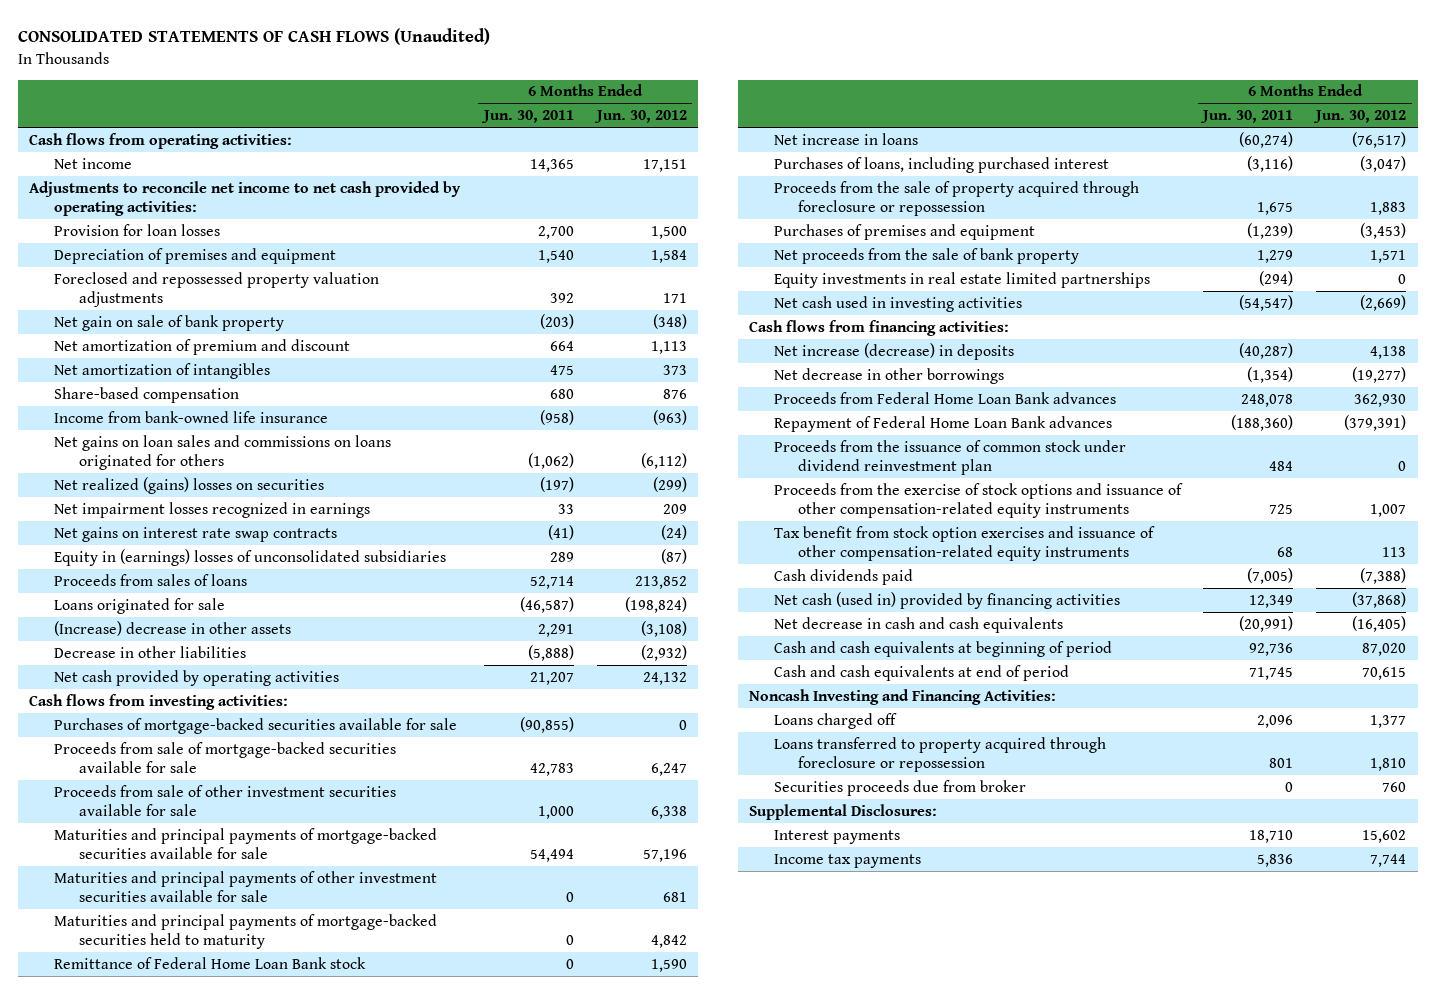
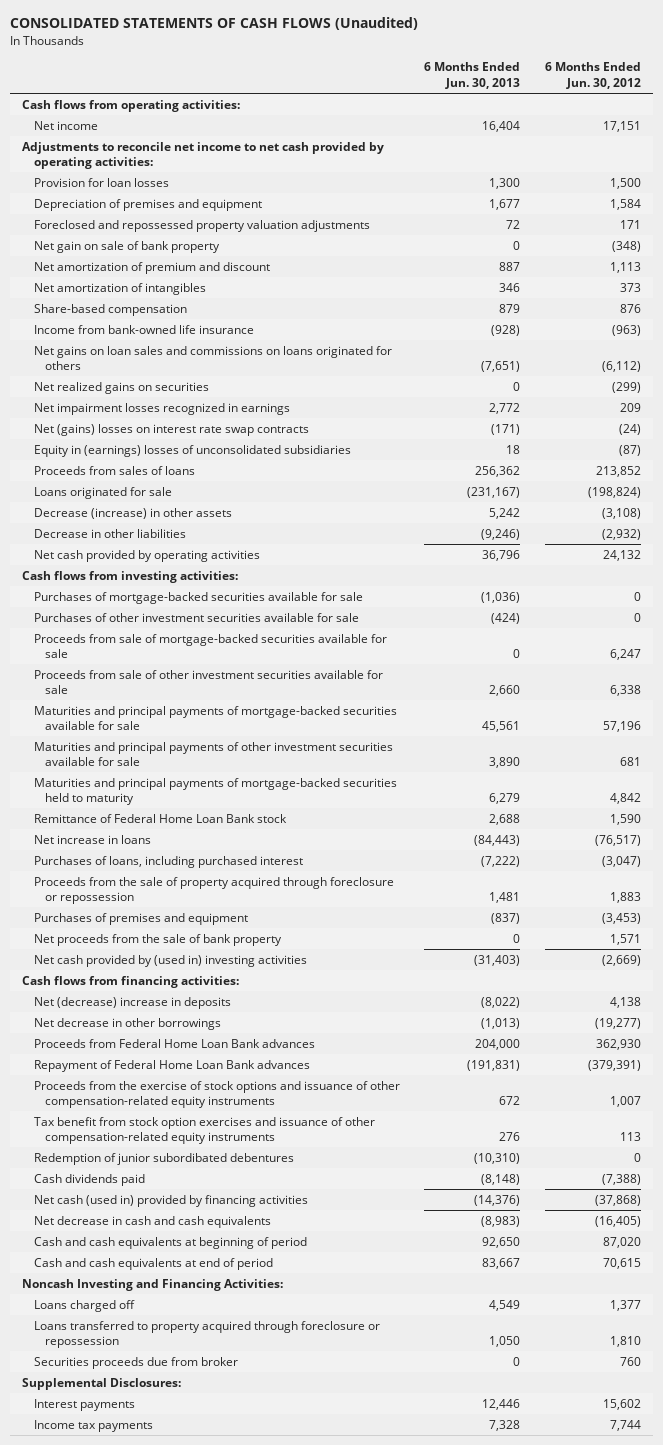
[480,110,574,124] Jun. 30, 2011 -> none
none -> [424,62,521,89] 6 Months Ended Jun. 30, 2013
[54,476,325,494] Net realized (gains) losses on securities -> [33,381,209,394] Net realized gains on securities
[54,526,338,542] Net gains on interest rate swap contracts -> [33,423,309,436] Net (gains) losses on interest rate swap contracts
[54,620,292,636] (Increase) decrease in other assets -> [33,507,232,519] Decrease (increase) in other assets
none -> [33,612,359,622] Purchases of other investment securities available for sale
[773,271,1150,288] Equity investments in real estate limited partnerships -> none
[773,295,1022,312] Net cash used in investing activities -> [33,954,307,967] Net cash provided by (used in) investing activities
[773,342,1014,360] Net increase (decrease) in deposits -> [33,996,231,1009] Net (decrease) increase in deposits
[773,439,1126,476] Proceeds from the issuance of common stock under dividend reinvestment plan -> none
none -> [33,1152,294,1165] Redemption of junior subordibated debentures

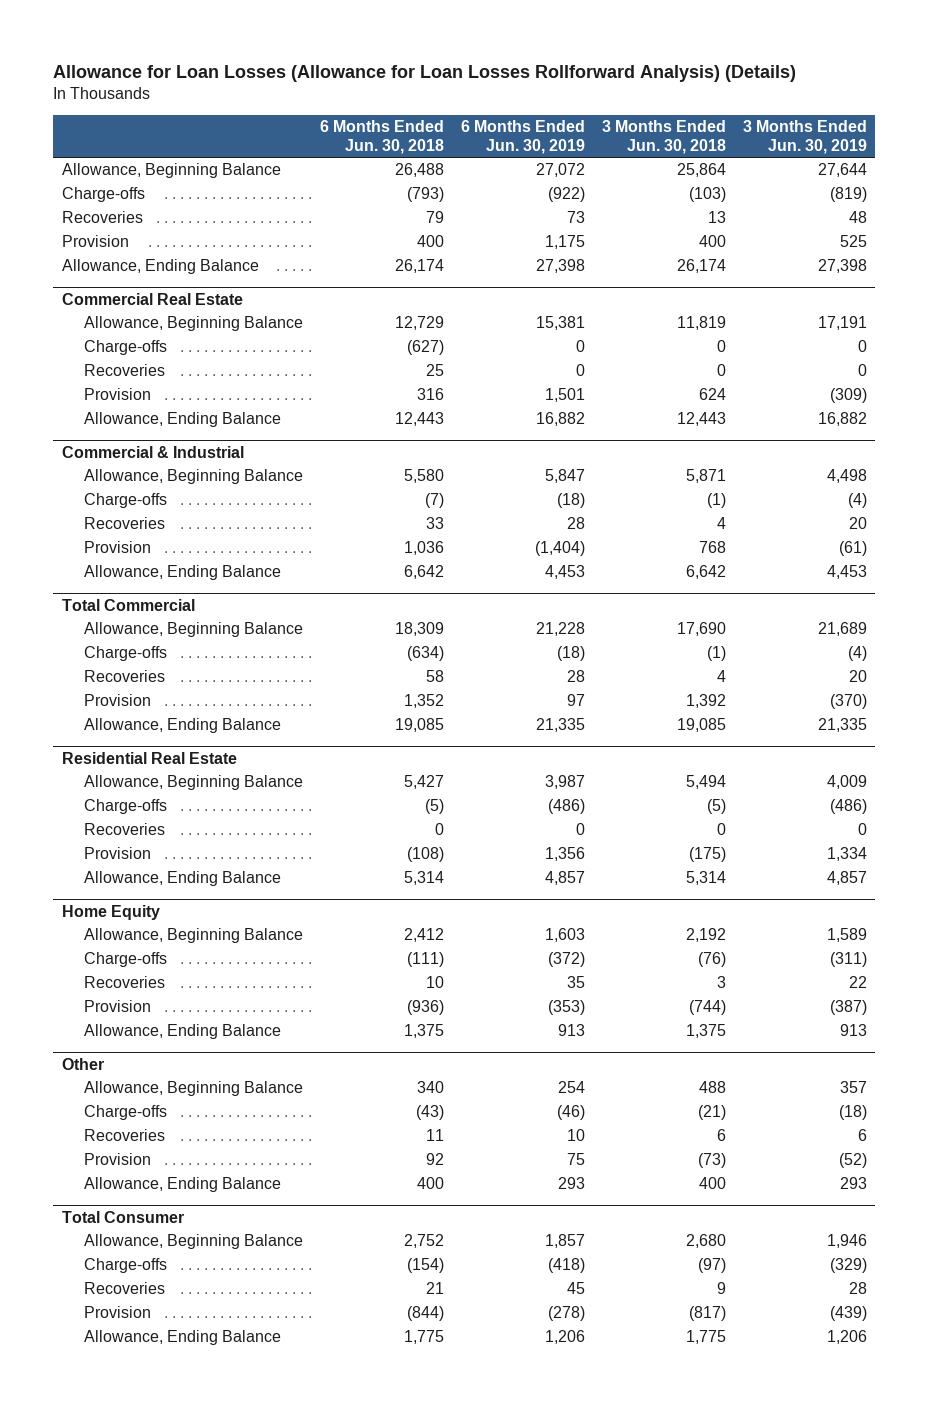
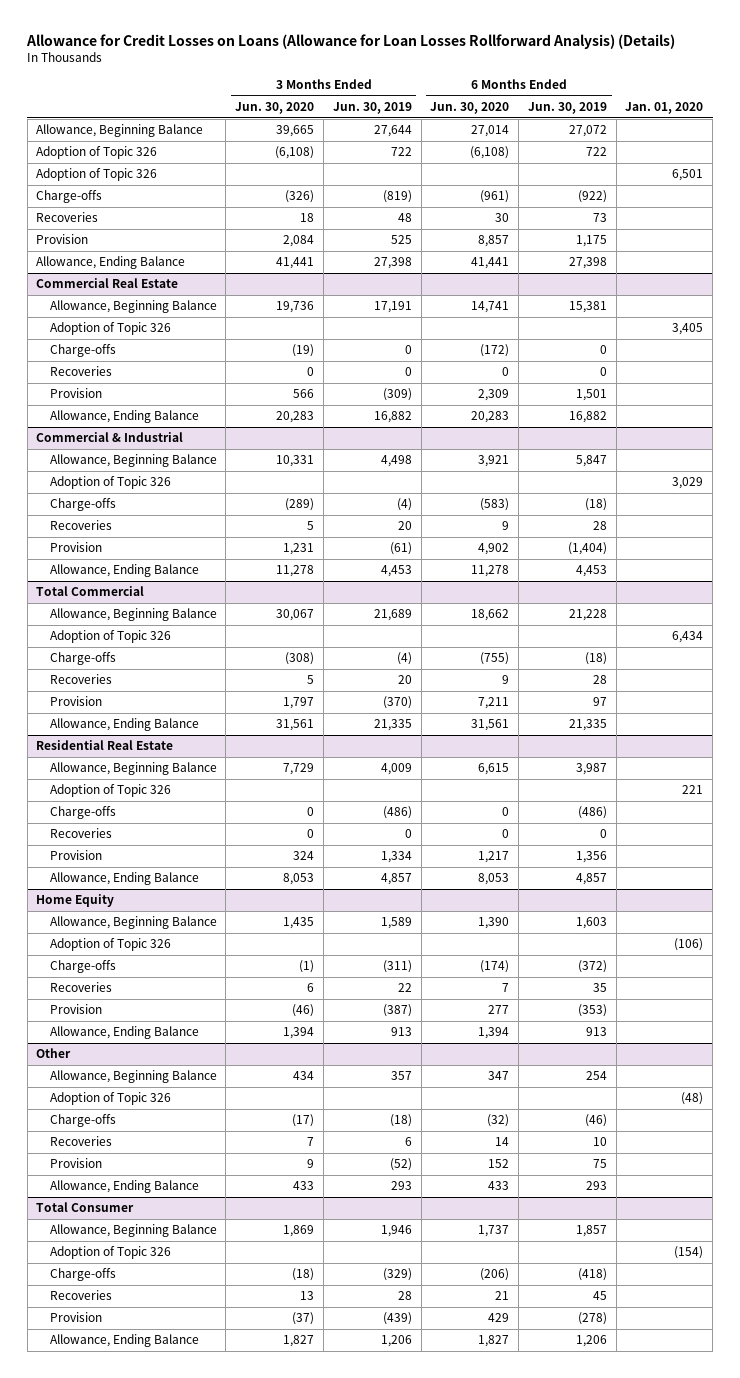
[53,64,797,82] Allowance for Loan Losses (Allowance for Loan Losses Rollforward Analysis) (Details) -> [26,33,676,49] Allowance for Credit Losses on Loans (Allowance for Loan Losses Rollforward Analysis) (Details)
[320,120,445,154] 6 Months Ended Jun. 30, 2018 -> none
[601,120,726,154] 3 Months Ended Jun. 30, 2018 -> none
none -> [235,102,315,115] Jun. 30, 2020
none -> [430,102,510,115] Jun. 30, 2020
none -> [625,102,704,115] Jan. 01, 2020
none -> [36,146,158,160] Adoption of Topic 326
none -> [36,168,158,182] Adoption of Topic 326
none -> [49,322,171,336] Adoption of Topic 326
none -> [49,476,171,490] Adoption of Topic 326
none -> [49,630,171,644] Adoption of Topic 326
none -> [49,784,171,798] Adoption of Topic 326
none -> [49,938,171,952] Adoption of Topic 326
none -> [49,1092,171,1106] Adoption of Topic 326
none -> [49,1246,171,1260] Adoption of Topic 326

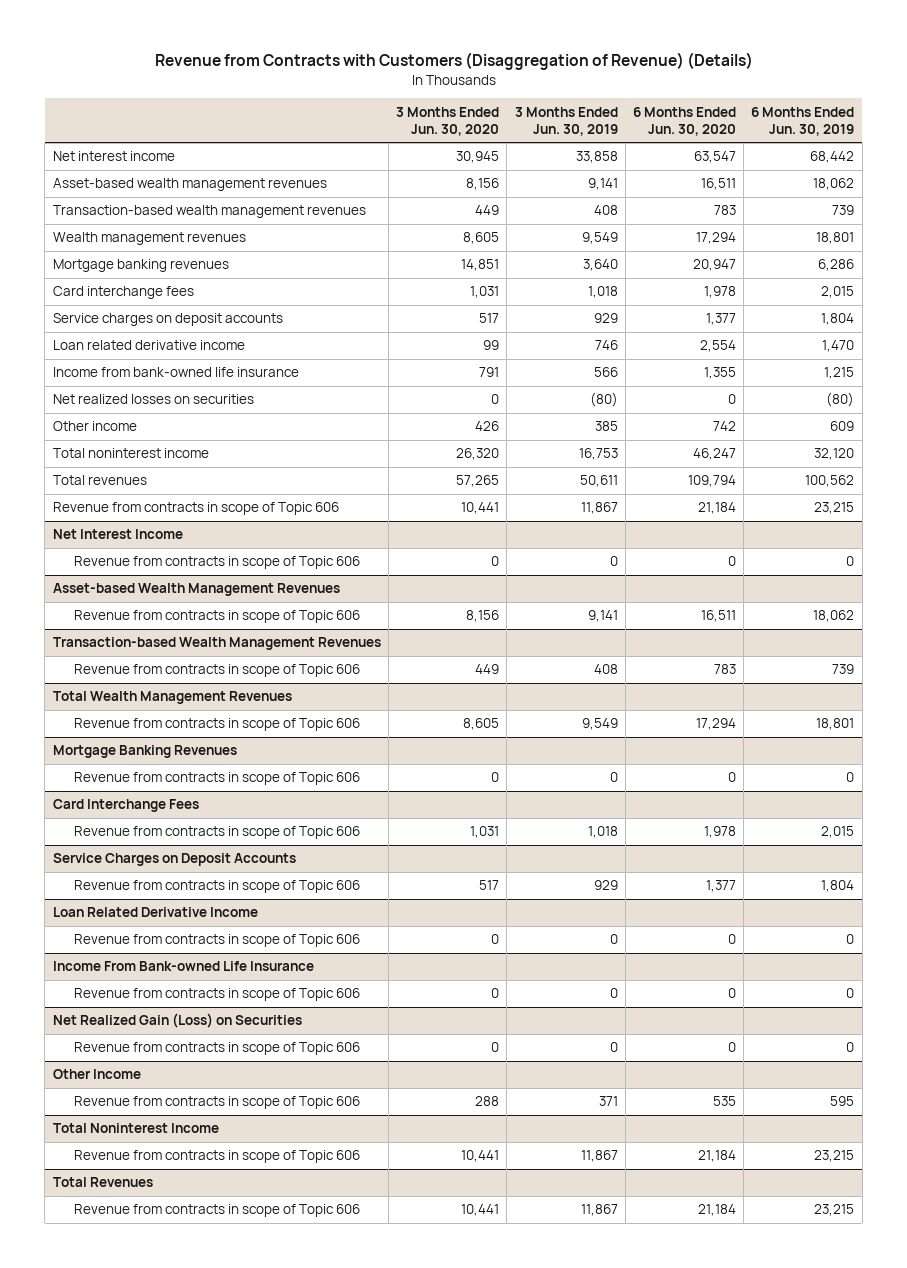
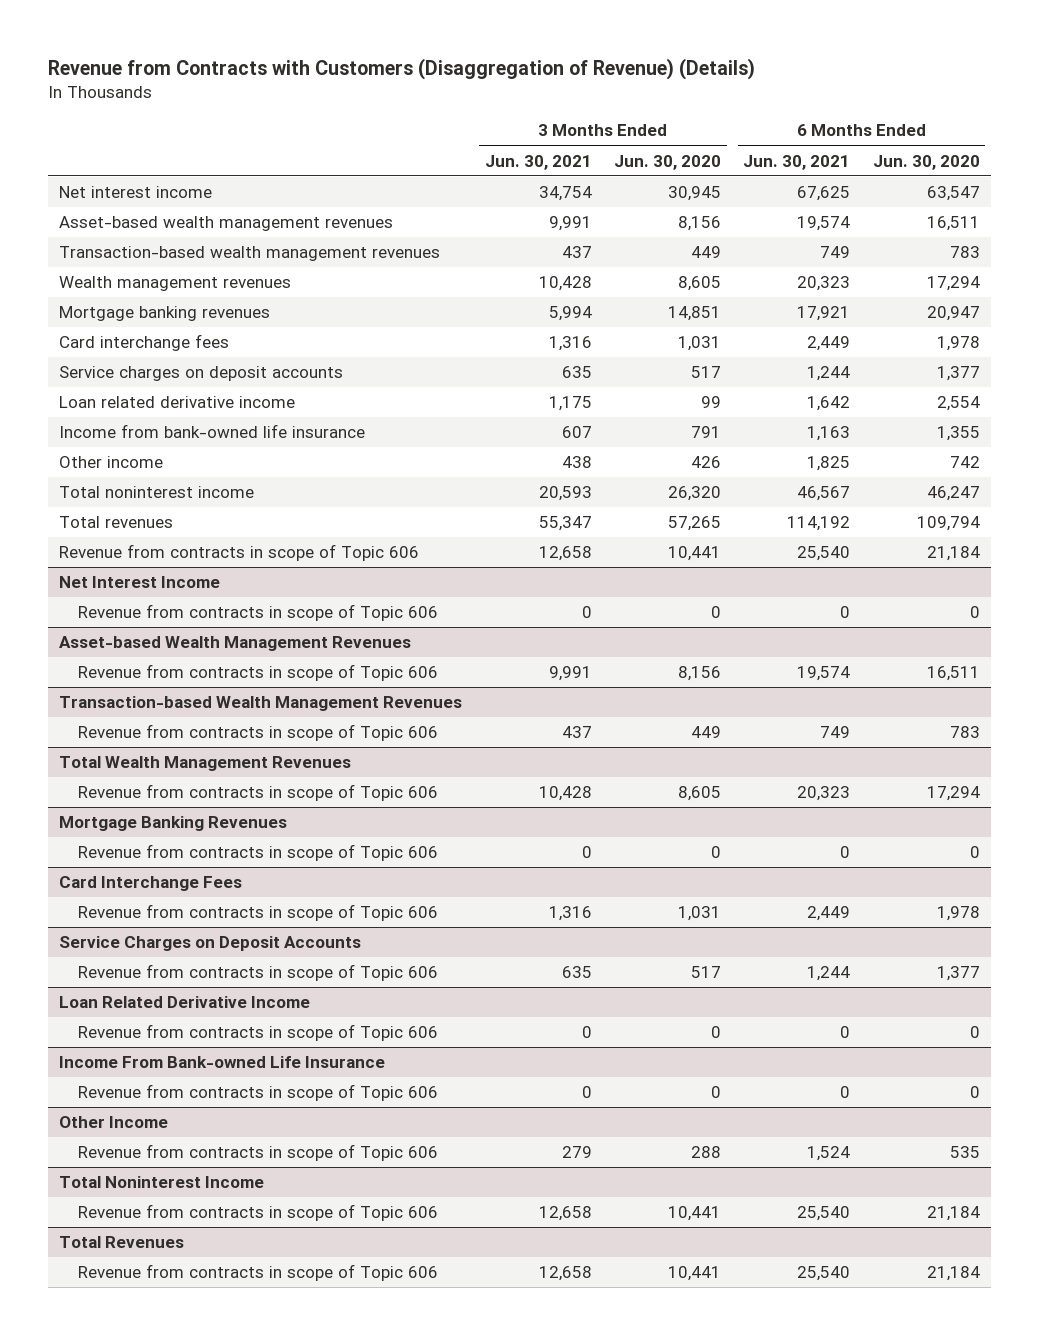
[514,106,618,136] 3 Months Ended Jun. 30, 2019 -> none
[751,106,855,136] 6 Months Ended Jun. 30, 2019 -> none
none -> [484,154,592,170] Jun. 30, 2021
none -> [743,154,851,170] Jun. 30, 2021
[52,394,254,405] Net realized losses on securities -> none
[52,1013,302,1029] Net Realized Gain (Loss) on Securities -> none
[73,1042,360,1056] Revenue from contracts in scope of Topic 606 -> none

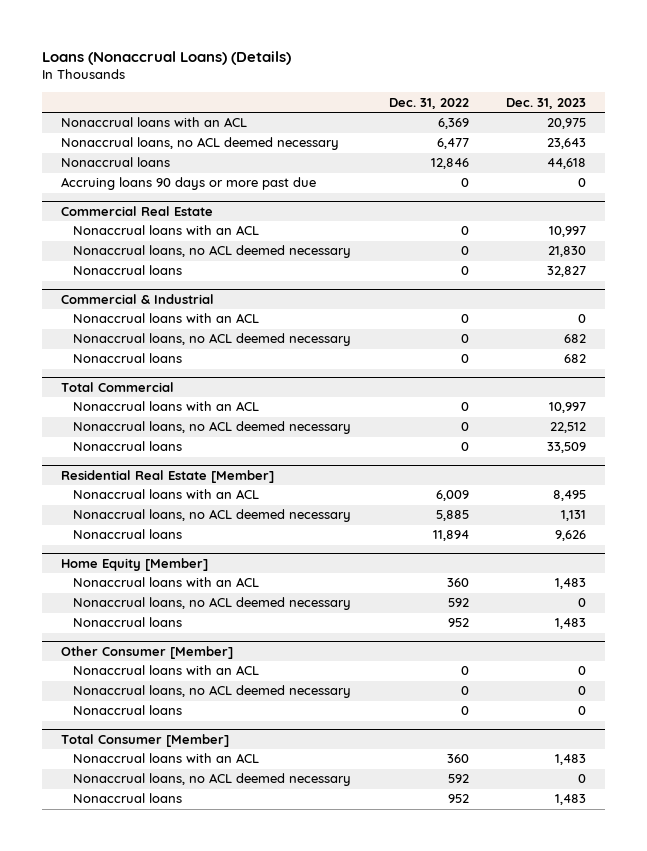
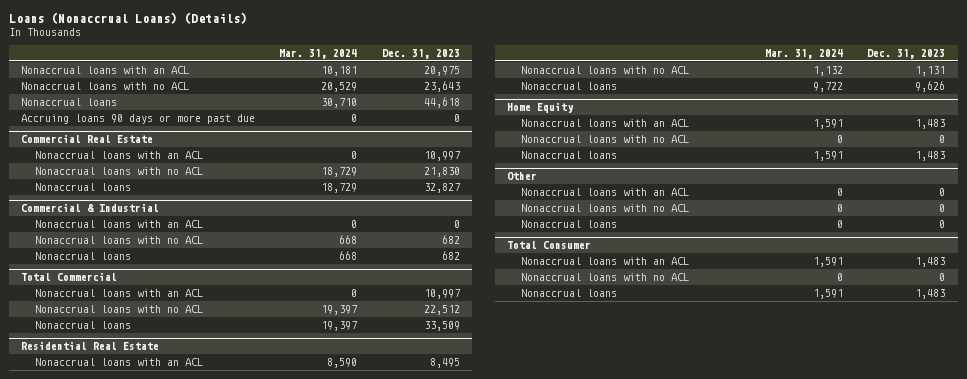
[388,97,469,109] Dec. 31, 2022 -> none
none -> [279,49,358,60] Mar. 31, 2024
[60,137,339,151] Nonaccrual loans, no ACL deemed necessary -> [21,82,190,91] Nonaccrual loans with no ACL
[72,245,351,259] Nonaccrual loans, no ACL deemed necessary -> [35,167,204,176] Nonaccrual loans with no ACL
[72,333,351,347] Nonaccrual loans, no ACL deemed necessary -> [35,236,204,245] Nonaccrual loans with no ACL
[72,421,351,435] Nonaccrual loans, no ACL deemed necessary -> [35,305,204,314] Nonaccrual loans with no ACL
[60,469,274,483] Residential Real Estate [Member] -> [21,341,160,351] Residential Real Estate
[72,509,351,523] Nonaccrual loans, no ACL deemed necessary -> [520,66,689,75] Nonaccrual loans with no ACL
[60,557,208,571] Home Equity [Member] -> [506,102,574,114] Home Equity
[72,597,351,611] Nonaccrual loans, no ACL deemed necessary -> [520,135,689,144] Nonaccrual loans with no ACL
[60,645,233,659] Other Consumer [Member] -> [506,172,537,181] Other
[72,685,351,699] Nonaccrual loans, no ACL deemed necessary -> [520,204,689,213] Nonaccrual loans with no ACL
[60,733,229,747] Total Consumer [Member] -> [506,241,591,250] Total Consumer
[72,773,351,787] Nonaccrual loans, no ACL deemed necessary -> [520,273,689,282] Nonaccrual loans with no ACL

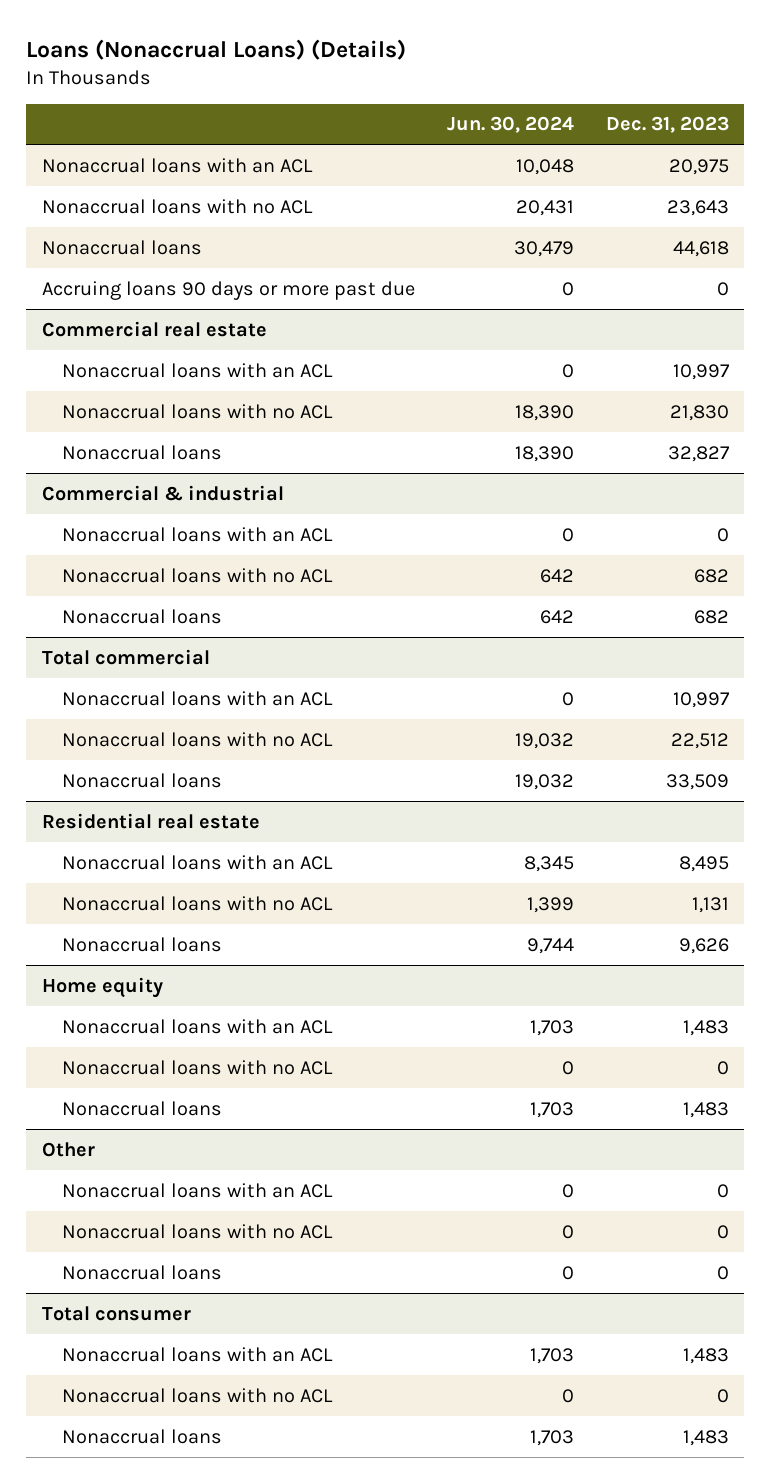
[279,49,358,60] Mar. 31, 2024 -> none
none -> [446,116,574,134] Jun. 30, 2024
[21,134,154,144] Commercial Real Estate -> [42,320,268,337] Commercial real estate
[21,203,160,213] Commercial & Industrial -> [42,484,285,501] Commercial & industrial
[21,272,118,282] Total Commercial -> [42,648,211,665] Total commercial
[21,341,160,351] Residential Real Estate -> [42,812,261,829] Residential real estate
[506,102,574,114] Home Equity -> [42,976,164,998] Home equity
[506,241,591,250] Total Consumer -> [42,1305,192,1321] Total consumer

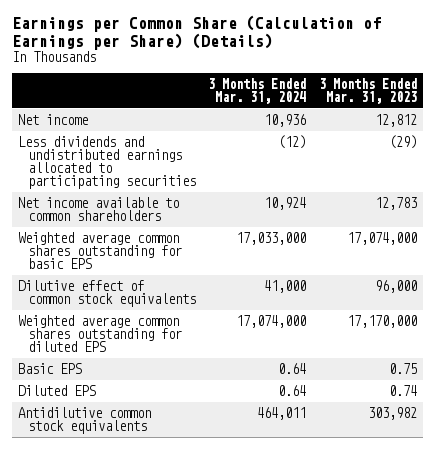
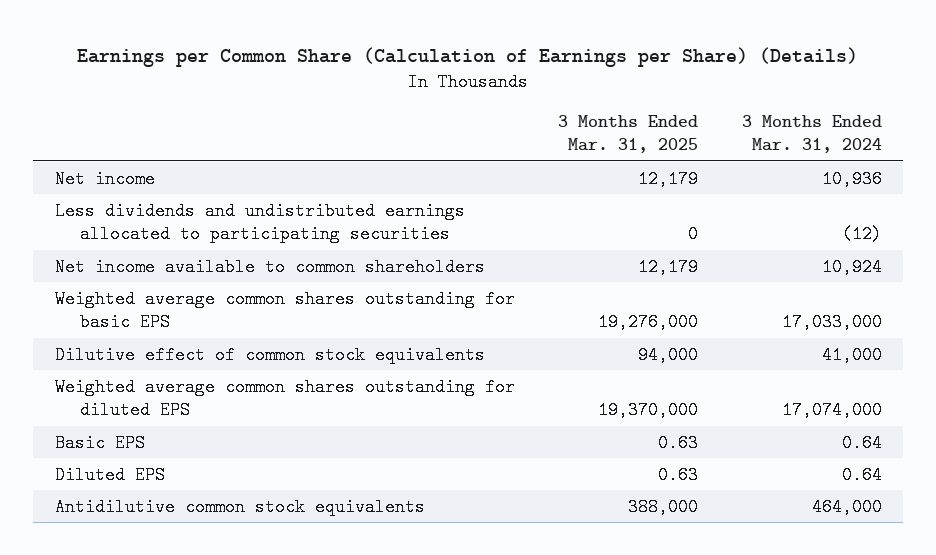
[318,77,417,105] 3 Months Ended Mar. 31, 2023 -> none
none -> [558,114,699,154] 3 Months Ended Mar. 31, 2025
[257,407,307,421] 464,011 -> [811,497,882,516] 464,000

